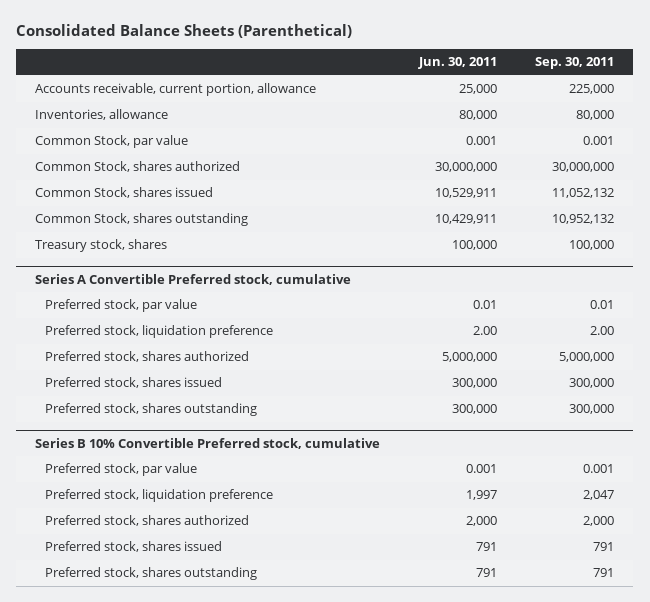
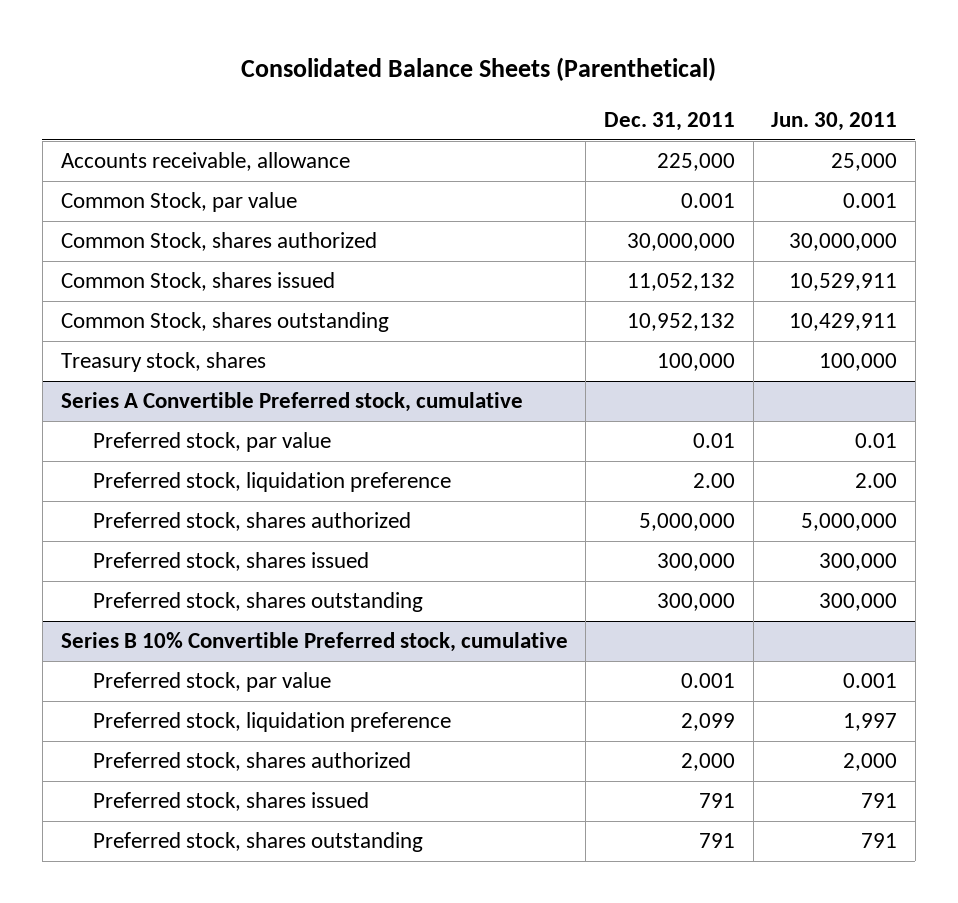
[535,57,615,70] Sep. 30, 2011 -> none
none -> [603,111,735,131] Dec. 31, 2011
[35,109,169,121] Inventories, allowance -> none
[35,83,317,97] Accounts receivable, current portion, allowance -> [60,152,350,172] Accounts receivable, allowance

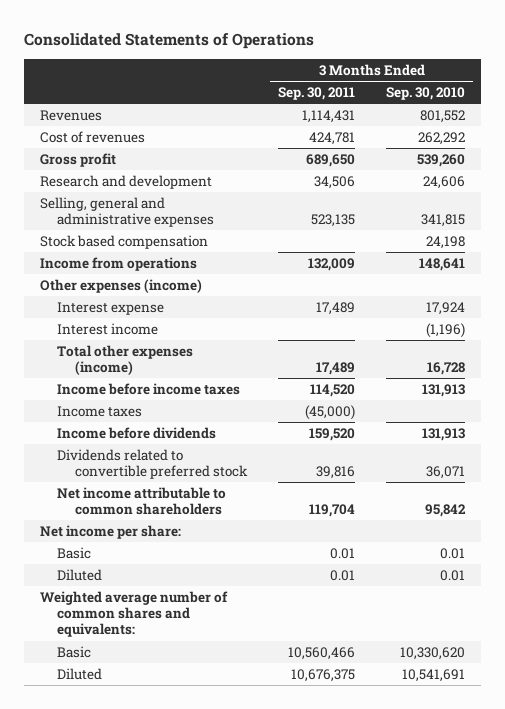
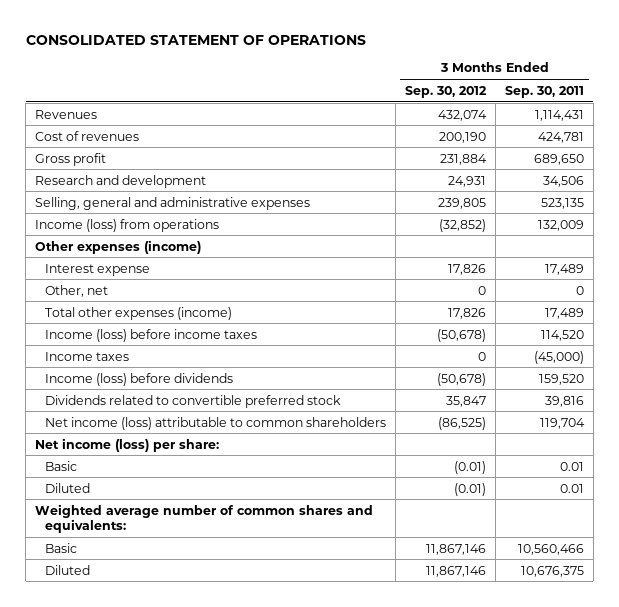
[24,33,315,50] Consolidated Statements of Operations -> [25,34,366,45] CONSOLIDATED STATEMENT OF OPERATIONS
[386,87,466,101] Sep. 30, 2010 -> none
none -> [405,85,488,98] Sep. 30, 2012
[40,234,209,249] Stock based compensation -> none
[40,256,198,271] Income from operations -> [35,218,220,232] Income (loss) from operations
[57,322,159,335] Interest income -> none
none -> [45,284,109,297] Other, net
[57,382,241,395] Income before income taxes -> [45,328,258,342] Income (loss) before income taxes
[57,426,217,439] Income before dividends -> [45,372,234,386] Income (loss) before dividends
[57,486,227,516] Net income attributable to common shareholders -> [45,416,387,430] Net income (loss) attributable to common shareholders
[40,524,182,539] Net income per share: -> [35,437,220,452] Net income (loss) per share:

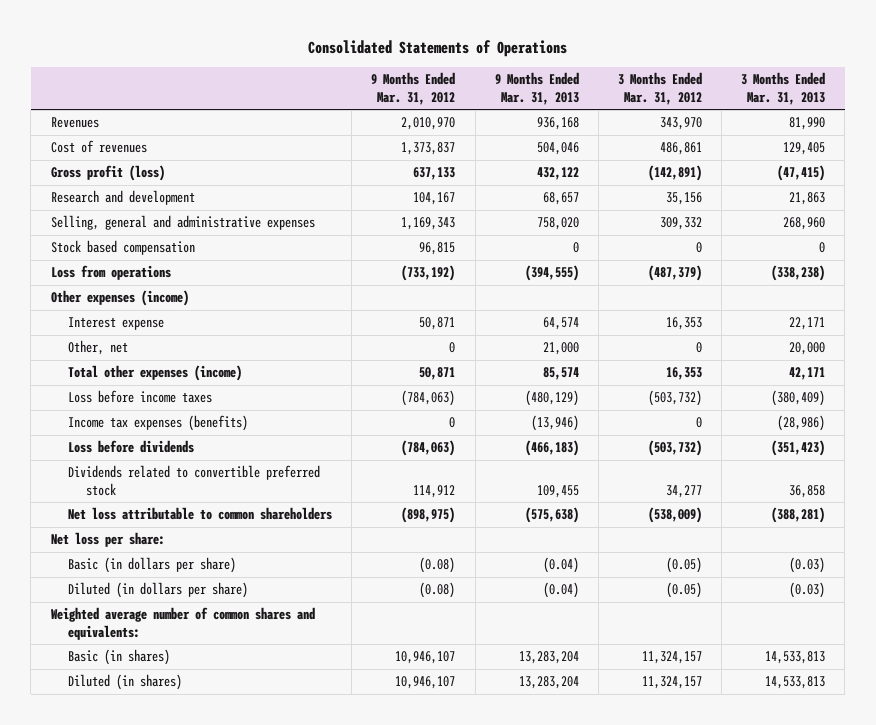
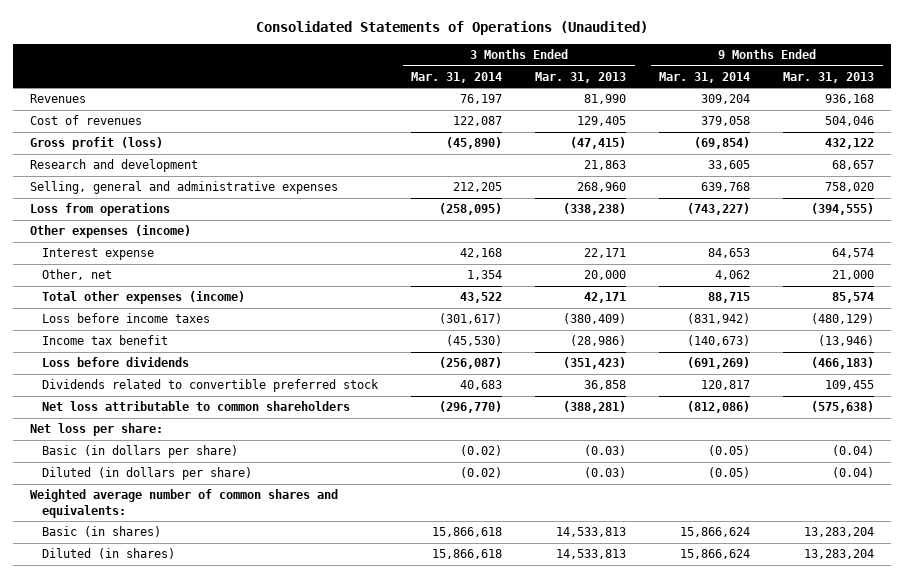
[307,39,567,57] Consolidated Statements of Operations -> [255,20,648,35] Consolidated Statements of Operations (Unaudited)
[371,72,456,105] 9 Months Ended Mar. 31, 2012 -> none
[617,72,702,105] 3 Months Ended Mar. 31, 2012 -> none
none -> [411,71,503,83] Mar. 31, 2014
none -> [659,71,751,83] Mar. 31, 2014
[50,240,195,256] Stock based compensation -> none
[68,415,249,432] Income tax expenses (benefits) -> [42,335,169,346] Income tax benefit

